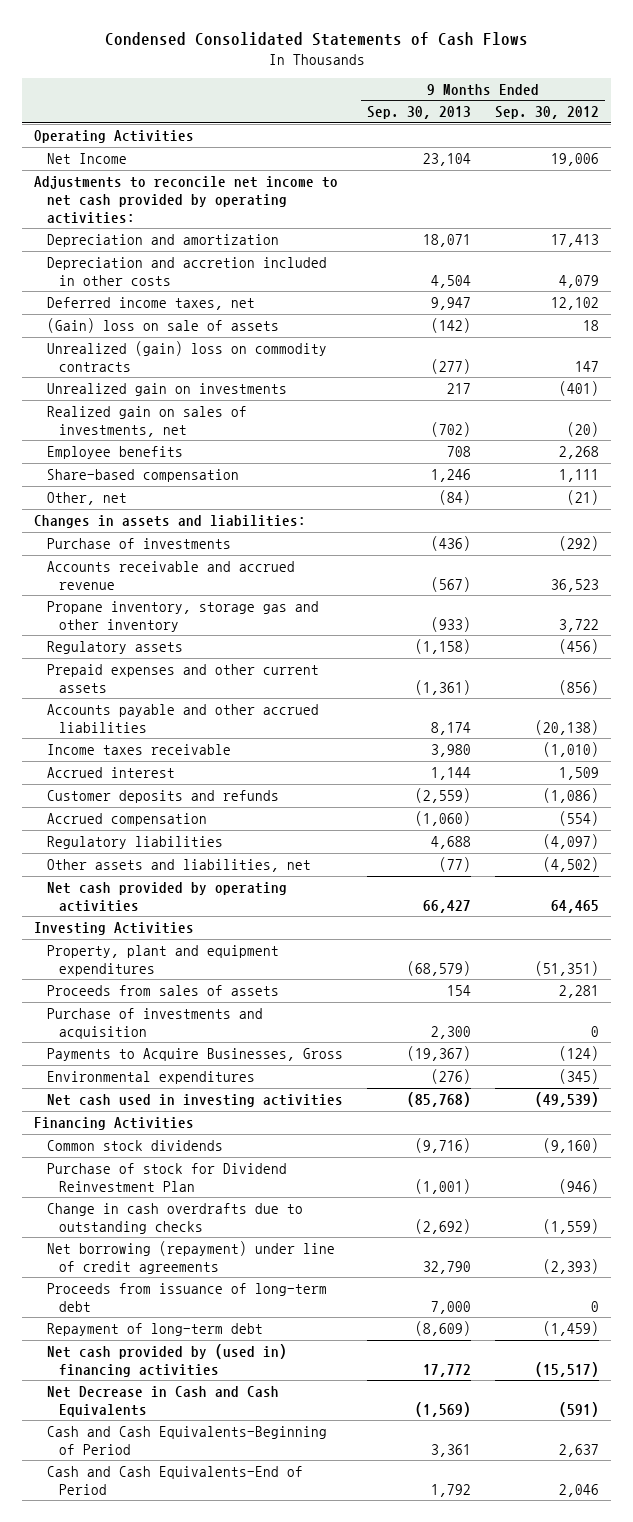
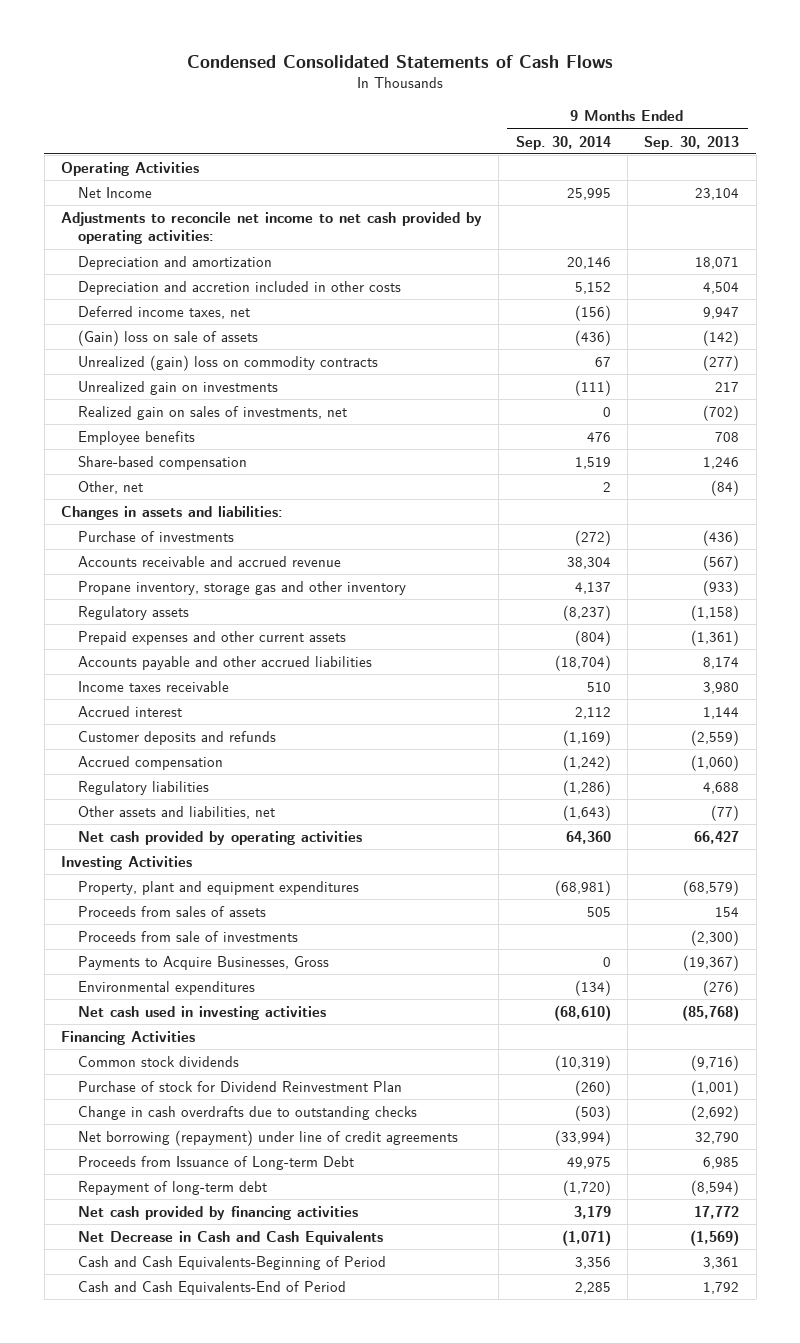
[495,106,600,120] Sep. 30, 2012 -> none
none -> [515,135,611,150] Sep. 30, 2014
[46,1007,263,1039] Purchase of investments and acquisition -> [78,931,299,943] Proceeds from sale of investments
[430,1025,471,1039] 2,300 -> [691,930,740,947] (2,300)
[46,1282,327,1312] Proceeds from issuance of long-term debt -> [78,1156,355,1171] Proceeds from Issuance of Long-term Debt
[430,1300,471,1314] 7,000 -> [703,1157,740,1170] 6,985
[414,1320,471,1336] (8,609) -> [691,1180,740,1197] (8,594)
[46,1343,287,1377] Net cash provided by (used in) financing activities -> [78,1206,359,1221] Net cash provided by financing activities

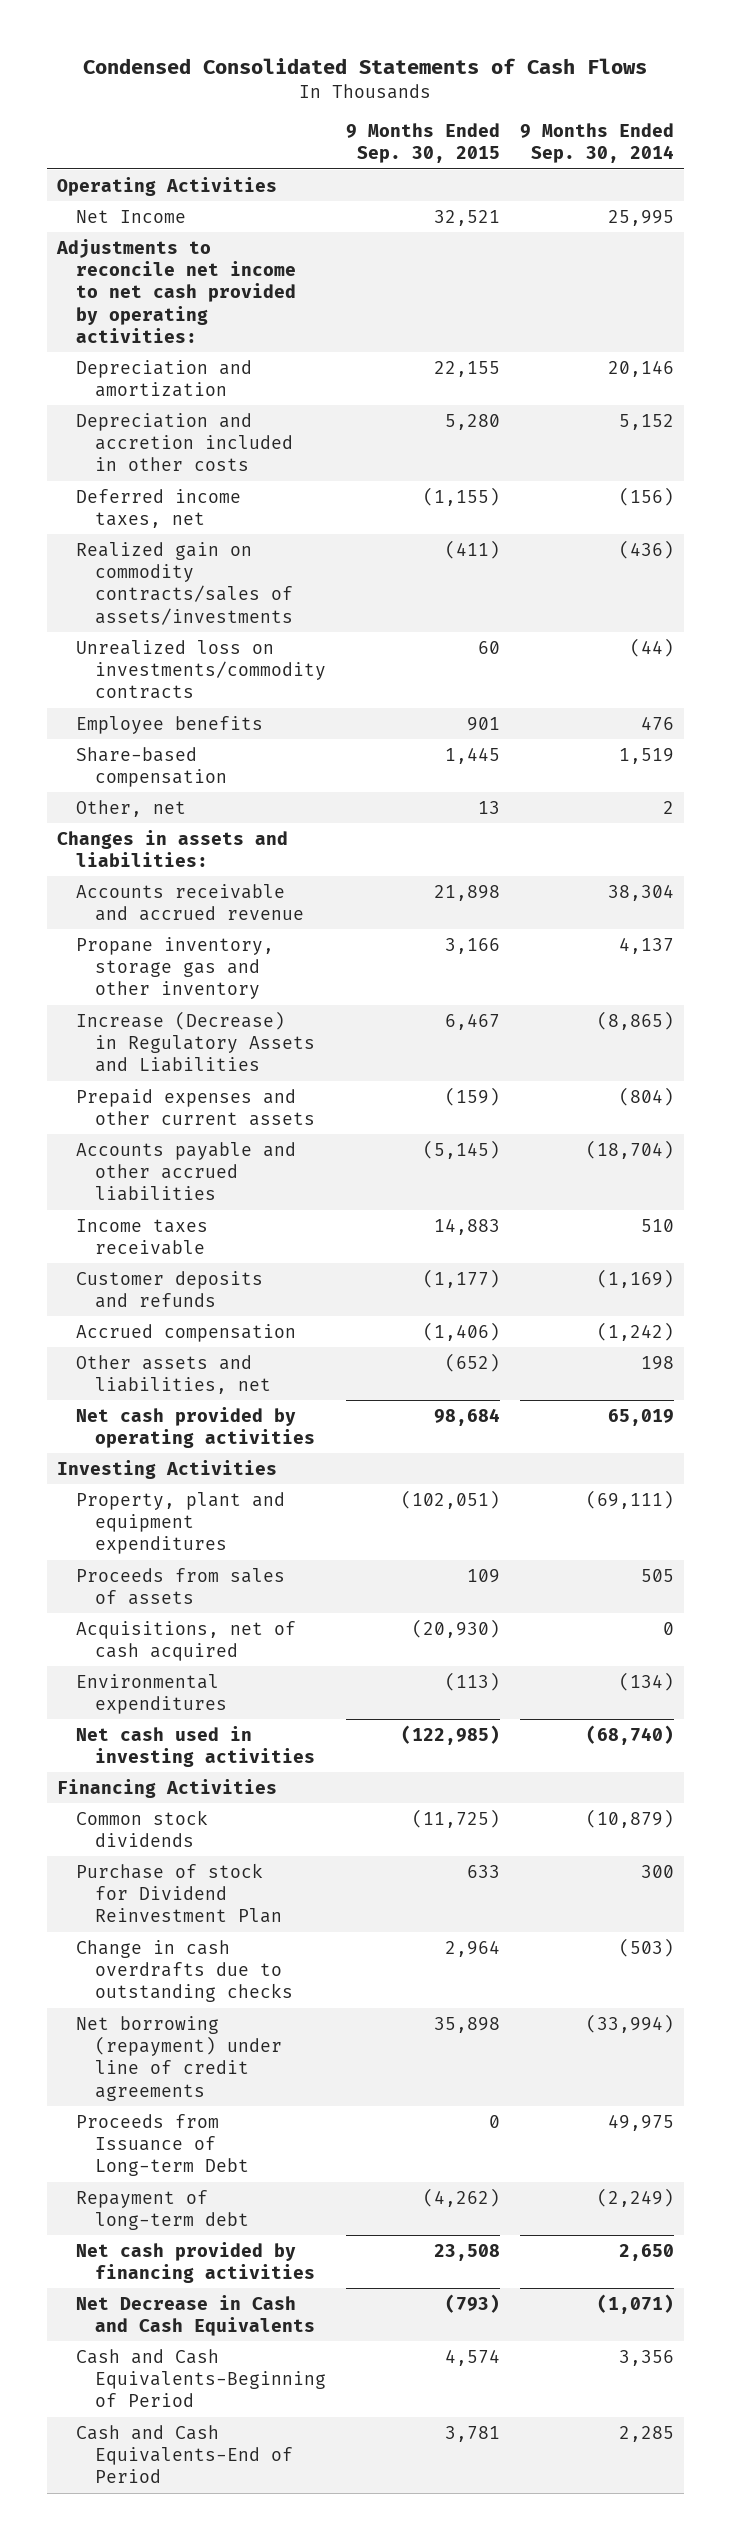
[644,135,740,150] Sep. 30, 2013 -> none
none -> [345,122,500,164] 9 Months Ended Sep. 30, 2015
[78,381,279,396] Unrealized gain on investments -> none
[78,406,348,421] Realized gain on sales of investments, net -> none
[78,330,259,347] (Gain) loss on sale of assets -> [75,541,293,625] Realized gain on commodity contracts/sales of assets/investments
[78,355,379,372] Unrealized (gain) loss on commodity contracts -> [75,639,326,700] Unrealized loss on investments/commodity contracts
[594,357,611,368] 67 -> [629,637,674,657] (44)
[78,531,235,543] Purchase of investments -> none
[78,606,190,621] Regulatory assets -> none
none -> [75,1010,315,1073] Increase (Decrease) in Regulatory Assets and Liabilities
[78,706,183,718] Accrued interest -> none
[78,781,210,796] Regulatory liabilities -> none
[562,805,611,822] (1,643) -> [640,1355,674,1370] 198
[565,831,611,845] 64,360 -> [607,1408,674,1426] 65,019
[554,880,611,897] (68,981) -> [585,1489,674,1509] (69,111)
[78,931,299,943] Proceeds from sale of investments -> none
[78,956,330,971] Payments to Acquire Businesses, Gross -> none
none -> [75,1620,296,1661] Acquisitions, net of cash acquired
[553,1005,611,1022] (68,610) -> [585,1724,674,1745] (68,740)
[554,1055,611,1072] (10,319) -> [585,1808,674,1828] (10,879)
[574,1080,611,1097] (260) -> [640,1864,674,1878] 300
[562,1180,611,1197] (1,720) -> [596,2187,674,2207] (2,249)
[573,1206,611,1220] 3,179 -> [618,2243,674,2261] 2,650

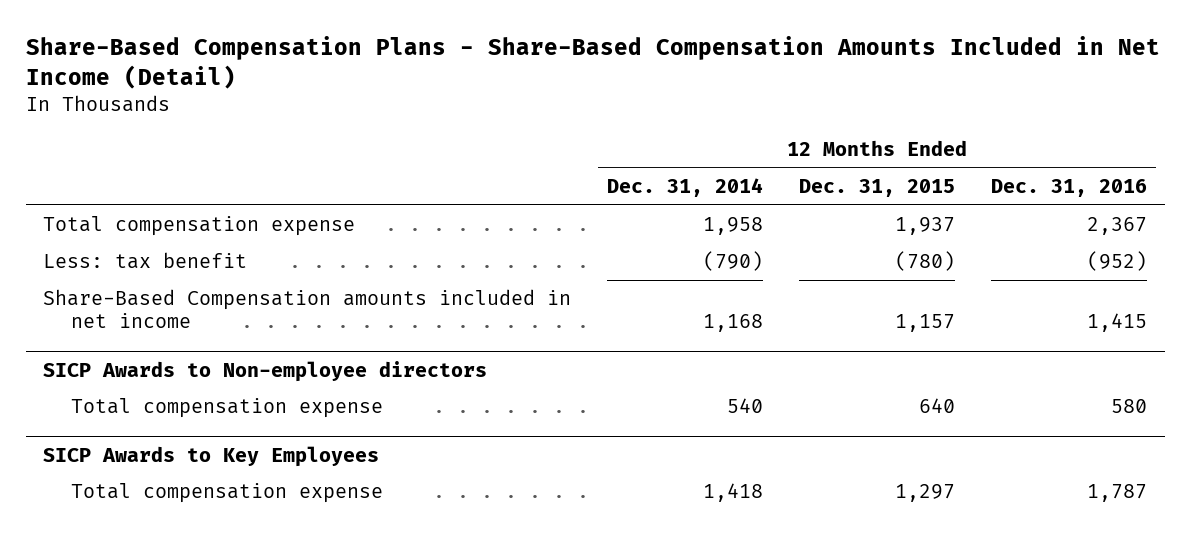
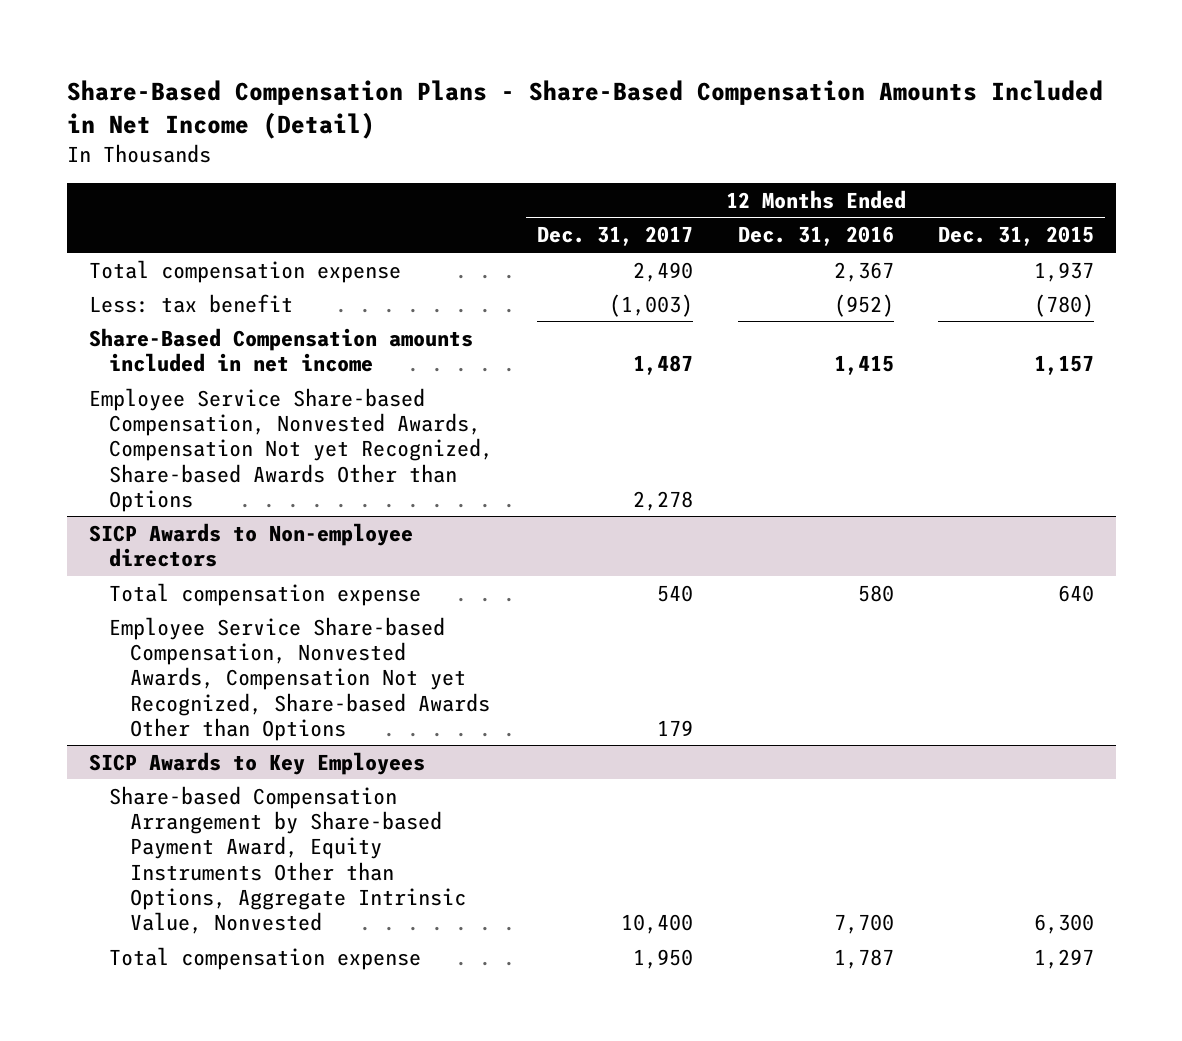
[607,177,764,197] Dec. 31, 2014 -> none
none -> [537,226,694,247] Dec. 31, 2017
none -> [88,387,494,512] Employee Service Share-based Compensation, Nonvested Awards, Compensation Not yet Recognized, Share-based Awards Other than Options
none -> [109,616,490,741] Employee Service Share-based Compensation, Nonvested Awards, Compensation Not yet Recognized, Share-based Awards Other than Options
none -> [109,785,466,935] Share-based Compensation Arrangement by Share-based Payment Award, Equity Instruments Other than Options, Aggregate Intrinsic Value, Nonvested

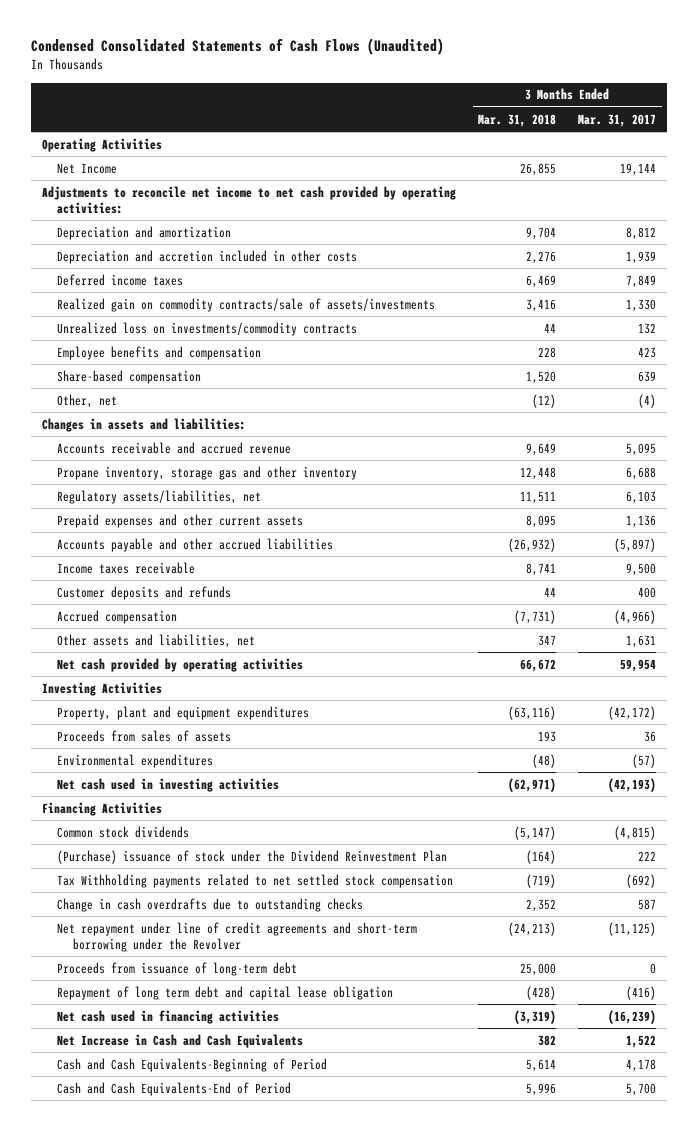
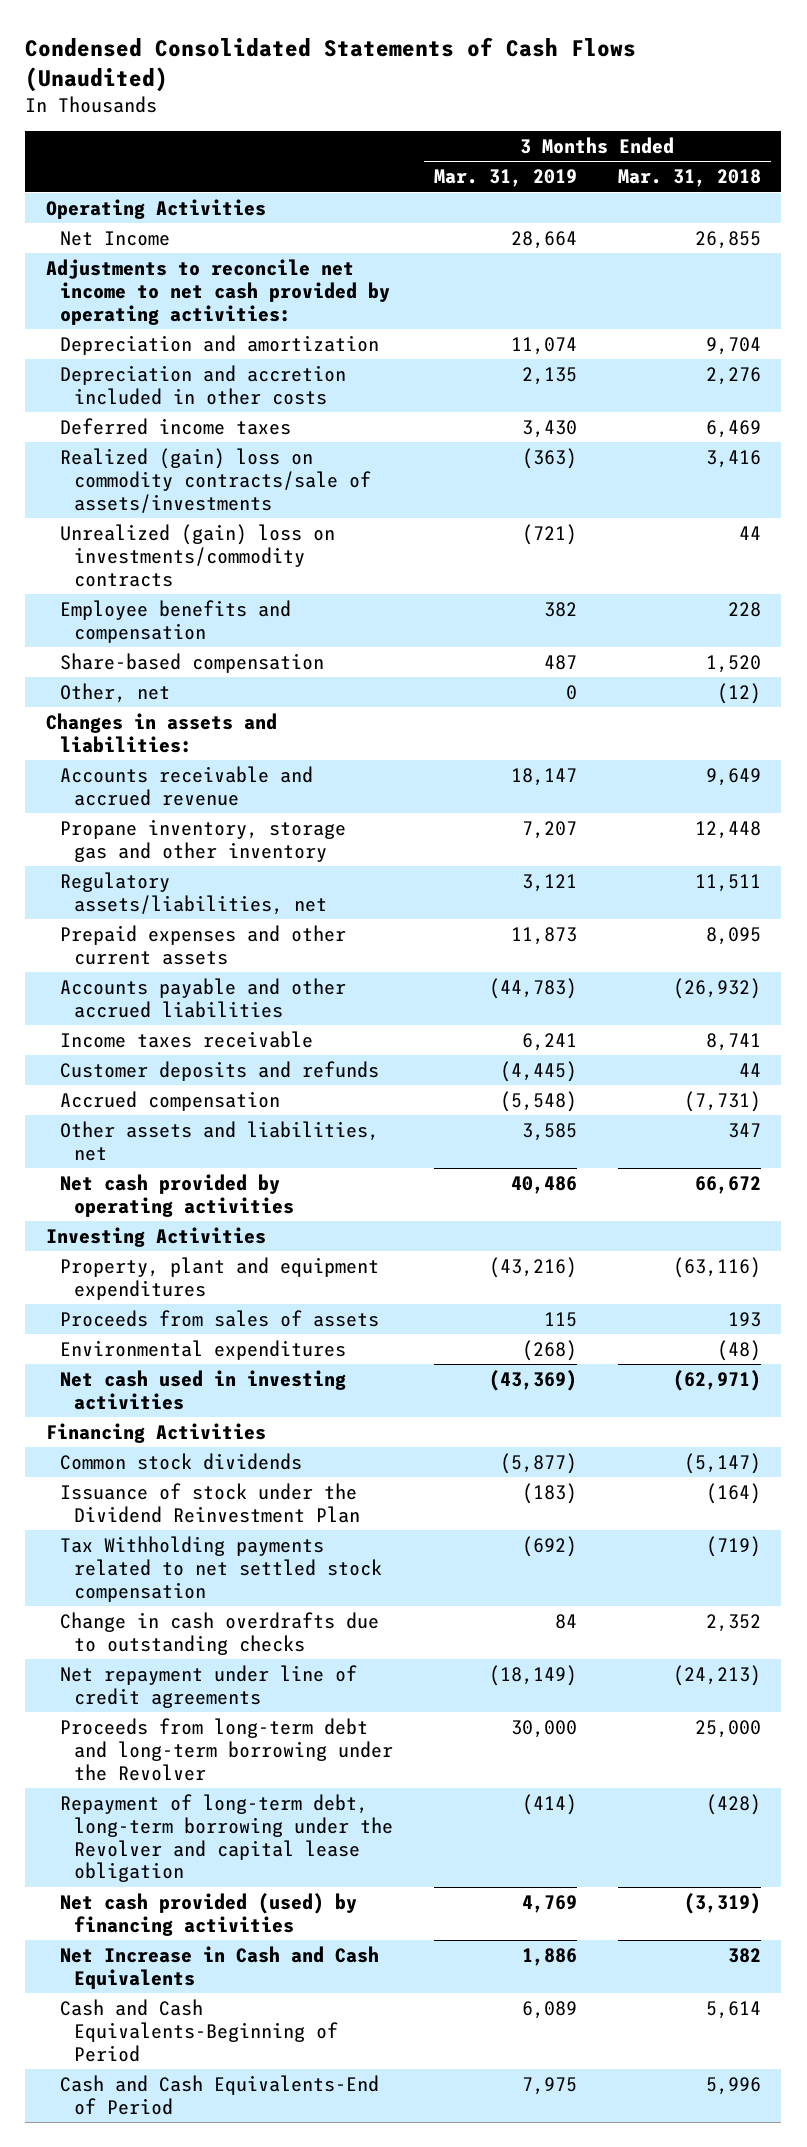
[578,113,657,127] Mar. 31, 2017 -> none
none -> [433,169,577,188] Mar. 31, 2019
[57,297,436,312] Realized gain on commodity contracts/sale of assets/investments -> [59,447,371,513] Realized (gain) loss on commodity contracts/sale of assets/investments
[57,321,358,336] Unrealized loss on investments/commodity contracts -> [59,523,335,587] Unrealized (gain) loss on investments/commodity contracts
[57,849,448,864] (Purchase) issuance of stock under the Dividend Reinvestment Plan -> [59,1482,360,1523] Issuance of stock under the Dividend Reinvestment Plan
[57,921,418,952] Net repayment under line of credit agreements and short-term borrowing under the Revolver -> [59,1664,357,1708] Net repayment under line of credit agreements
[57,961,298,976] Proceeds from issuance of long-term debt -> [59,1717,393,1781] Proceeds from long-term debt and long-term borrowing under the Revolver
[57,985,394,1000] Repayment of long term debt and capital lease obligation -> [59,1793,393,1883] Repayment of long-term debt, long-term borrowing under the Revolver and capital lease obligation
[57,1009,280,1024] Net cash used in financing activities -> [59,1892,357,1936] Net cash provided (used) by financing activities

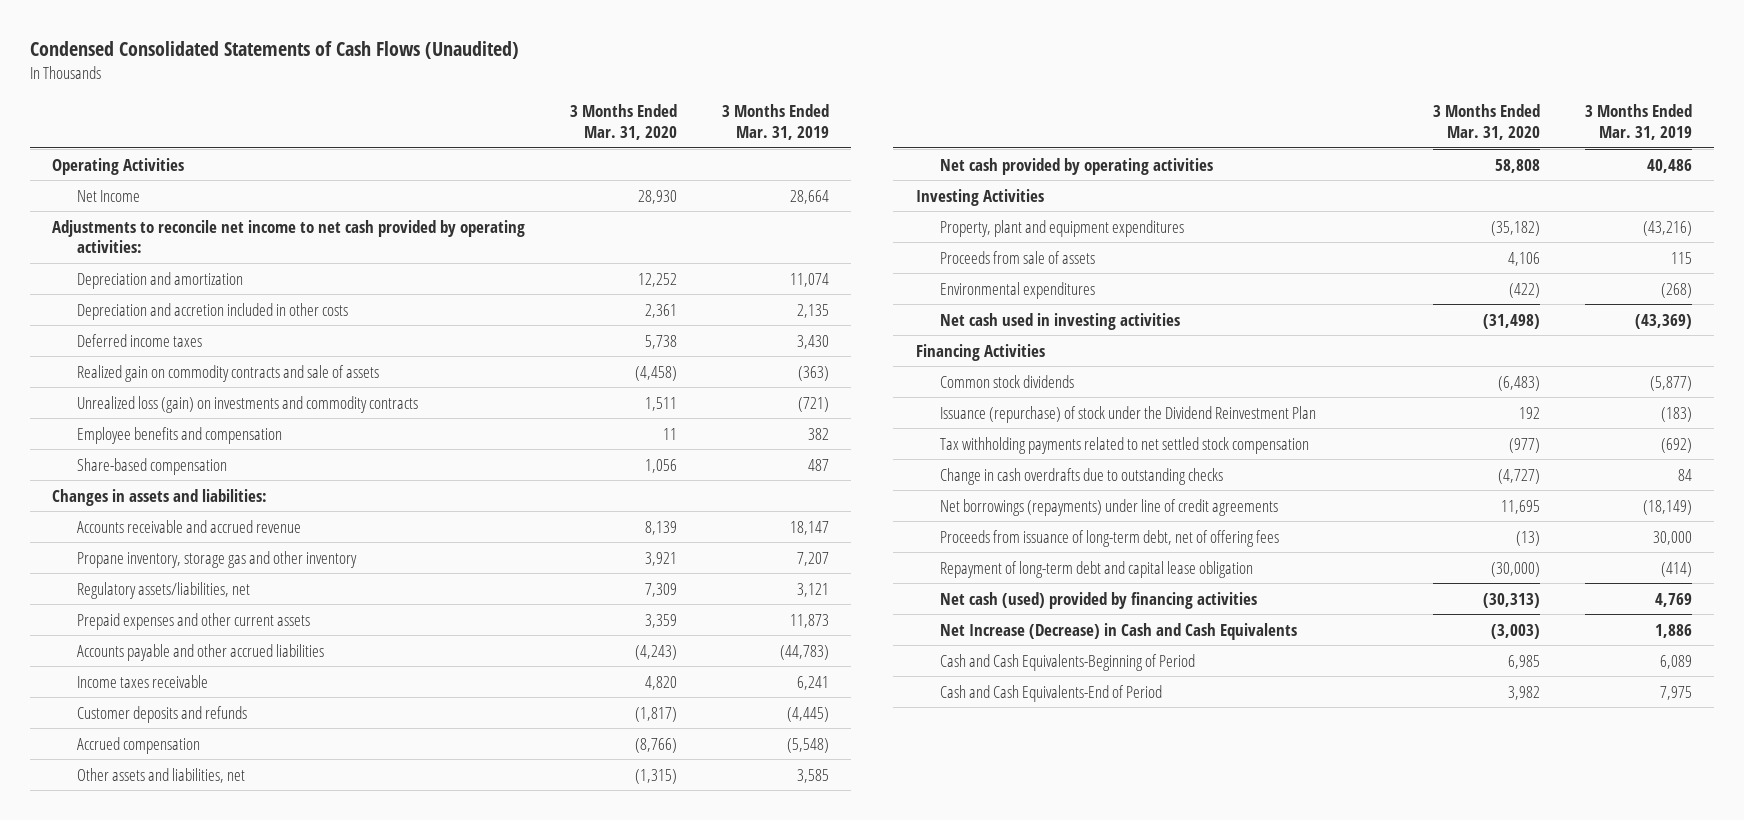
[617,169,761,188] Mar. 31, 2018 -> none
none -> [570,104,678,140] 3 Months Ended Mar. 31, 2020
[59,447,371,513] Realized (gain) loss on commodity contracts/sale of assets/investments -> [77,364,380,382] Realized gain on commodity contracts and sale of assets
[59,523,335,587] Unrealized (gain) loss on investments/commodity contracts -> [77,395,419,413] Unrealized loss (gain) on investments and commodity contracts
[59,682,170,703] Other, net -> none
[59,1309,379,1327] Proceeds from sales of assets -> [940,250,1096,264] Proceeds from sale of assets
[59,1482,360,1523] Issuance of stock under the Dividend Reinvestment Plan -> [940,405,1317,423] Issuance (repurchase) of stock under the Dividend Reinvestment Plan
[59,1535,382,1602] Tax Withholding payments related to net settled stock compensation -> [940,436,1310,454] Tax withholding payments related to net settled stock compensation
[59,1717,393,1781] Proceeds from long-term debt and long-term borrowing under the Revolver -> none
[59,1664,357,1708] Net repayment under line of credit agreements -> [940,498,1279,516] Net borrowings (repayments) under line of credit agreements
none -> [940,529,1280,547] Proceeds from issuance of long-term debt, net of offering fees
[59,1793,393,1883] Repayment of long-term debt, long-term borrowing under the Revolver and capital lease obligation -> [940,560,1254,578] Repayment of long-term debt and capital lease obligation
[59,1892,357,1936] Net cash provided (used) by financing activities -> [940,591,1258,609] Net cash (used) provided by financing activities
[59,1945,379,1989] Net Increase in Cash and Cash Equivalents -> [940,622,1298,640] Net Increase (Decrease) in Cash and Cash Equivalents

